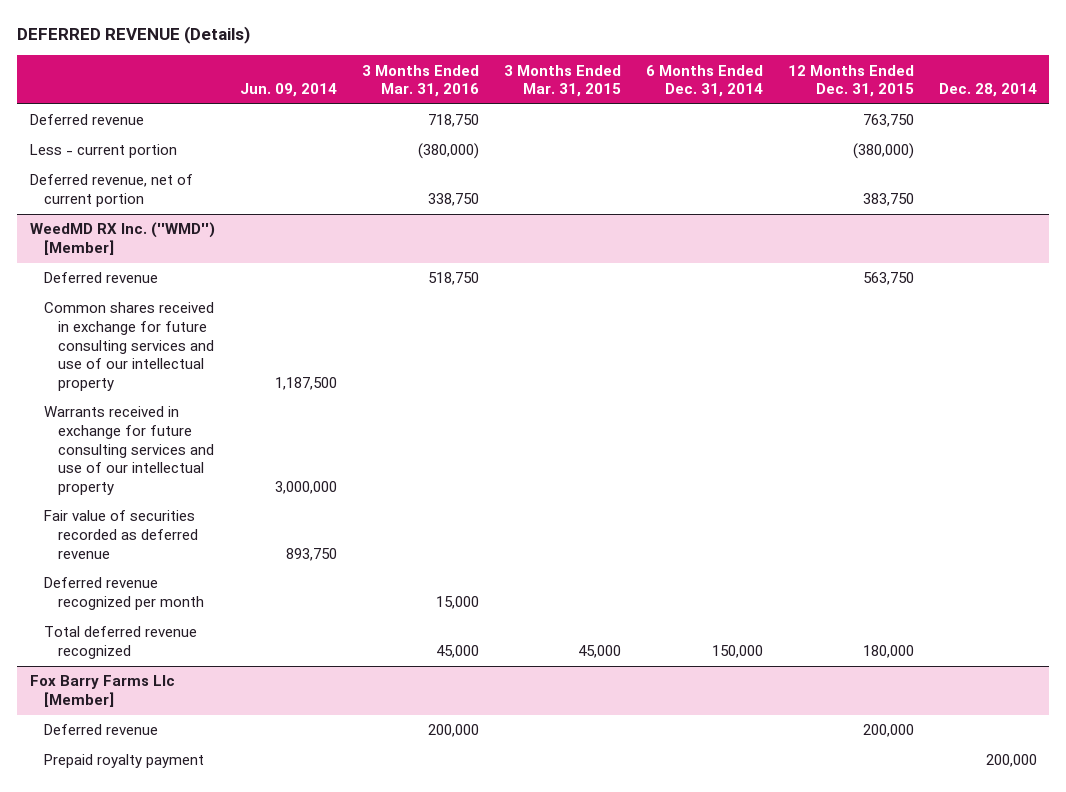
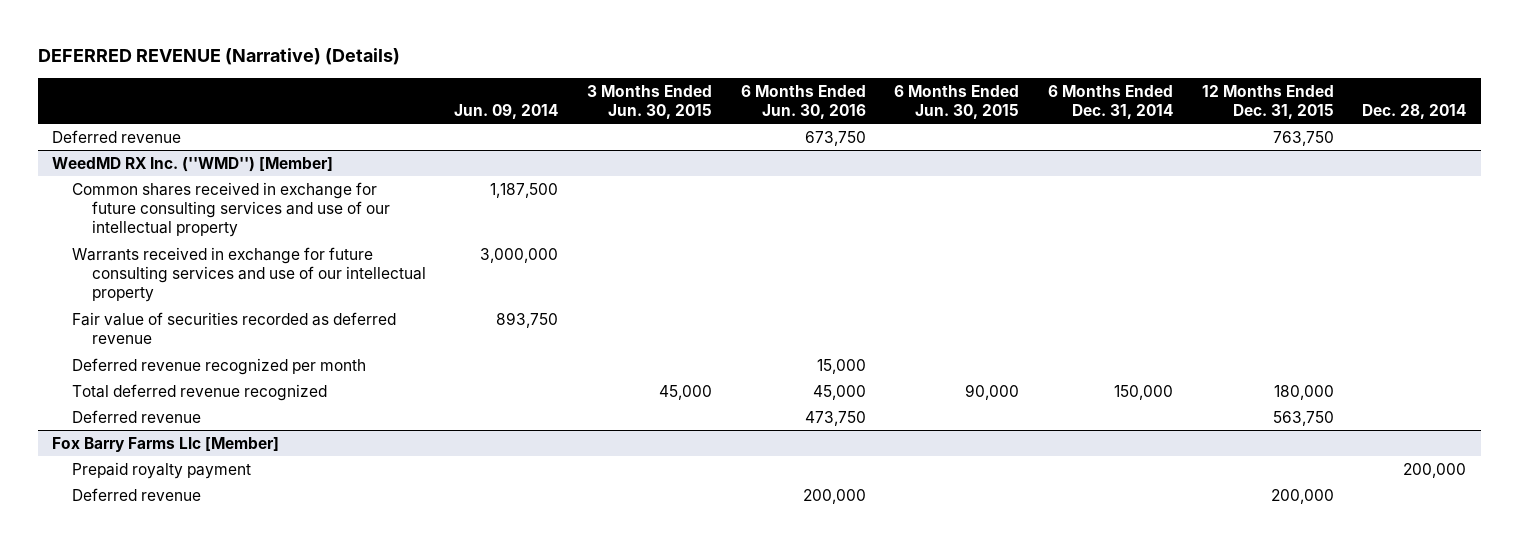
[17,26,251,45] DEFERRED REVENUE (Details) -> [37,48,400,66] DEFERRED REVENUE (Narrative) (Details)
[361,64,479,98] 3 Months Ended Mar. 31, 2016 -> none
[503,64,621,98] 3 Months Ended Mar. 31, 2015 -> none
none -> [587,84,713,119] 3 Months Ended Jun. 30, 2015
none -> [740,84,866,119] 6 Months Ended Jun. 30, 2016
none -> [894,84,1020,119] 6 Months Ended Jun. 30, 2015
[29,144,177,159] Less - current portion -> none
[29,174,193,207] Deferred revenue, net of current portion -> none
[43,272,158,284] Deferred revenue -> [72,409,202,423] Deferred revenue
[43,724,158,736] Deferred revenue -> [72,487,202,501] Deferred revenue

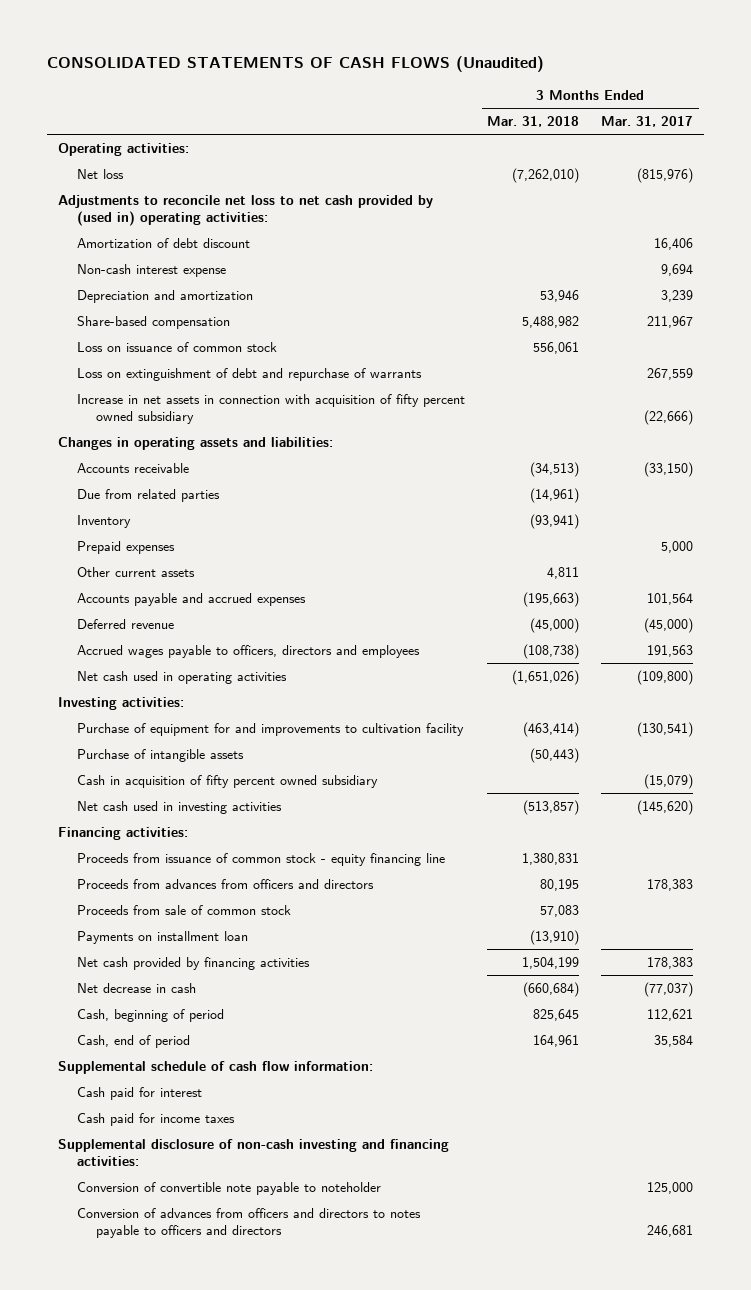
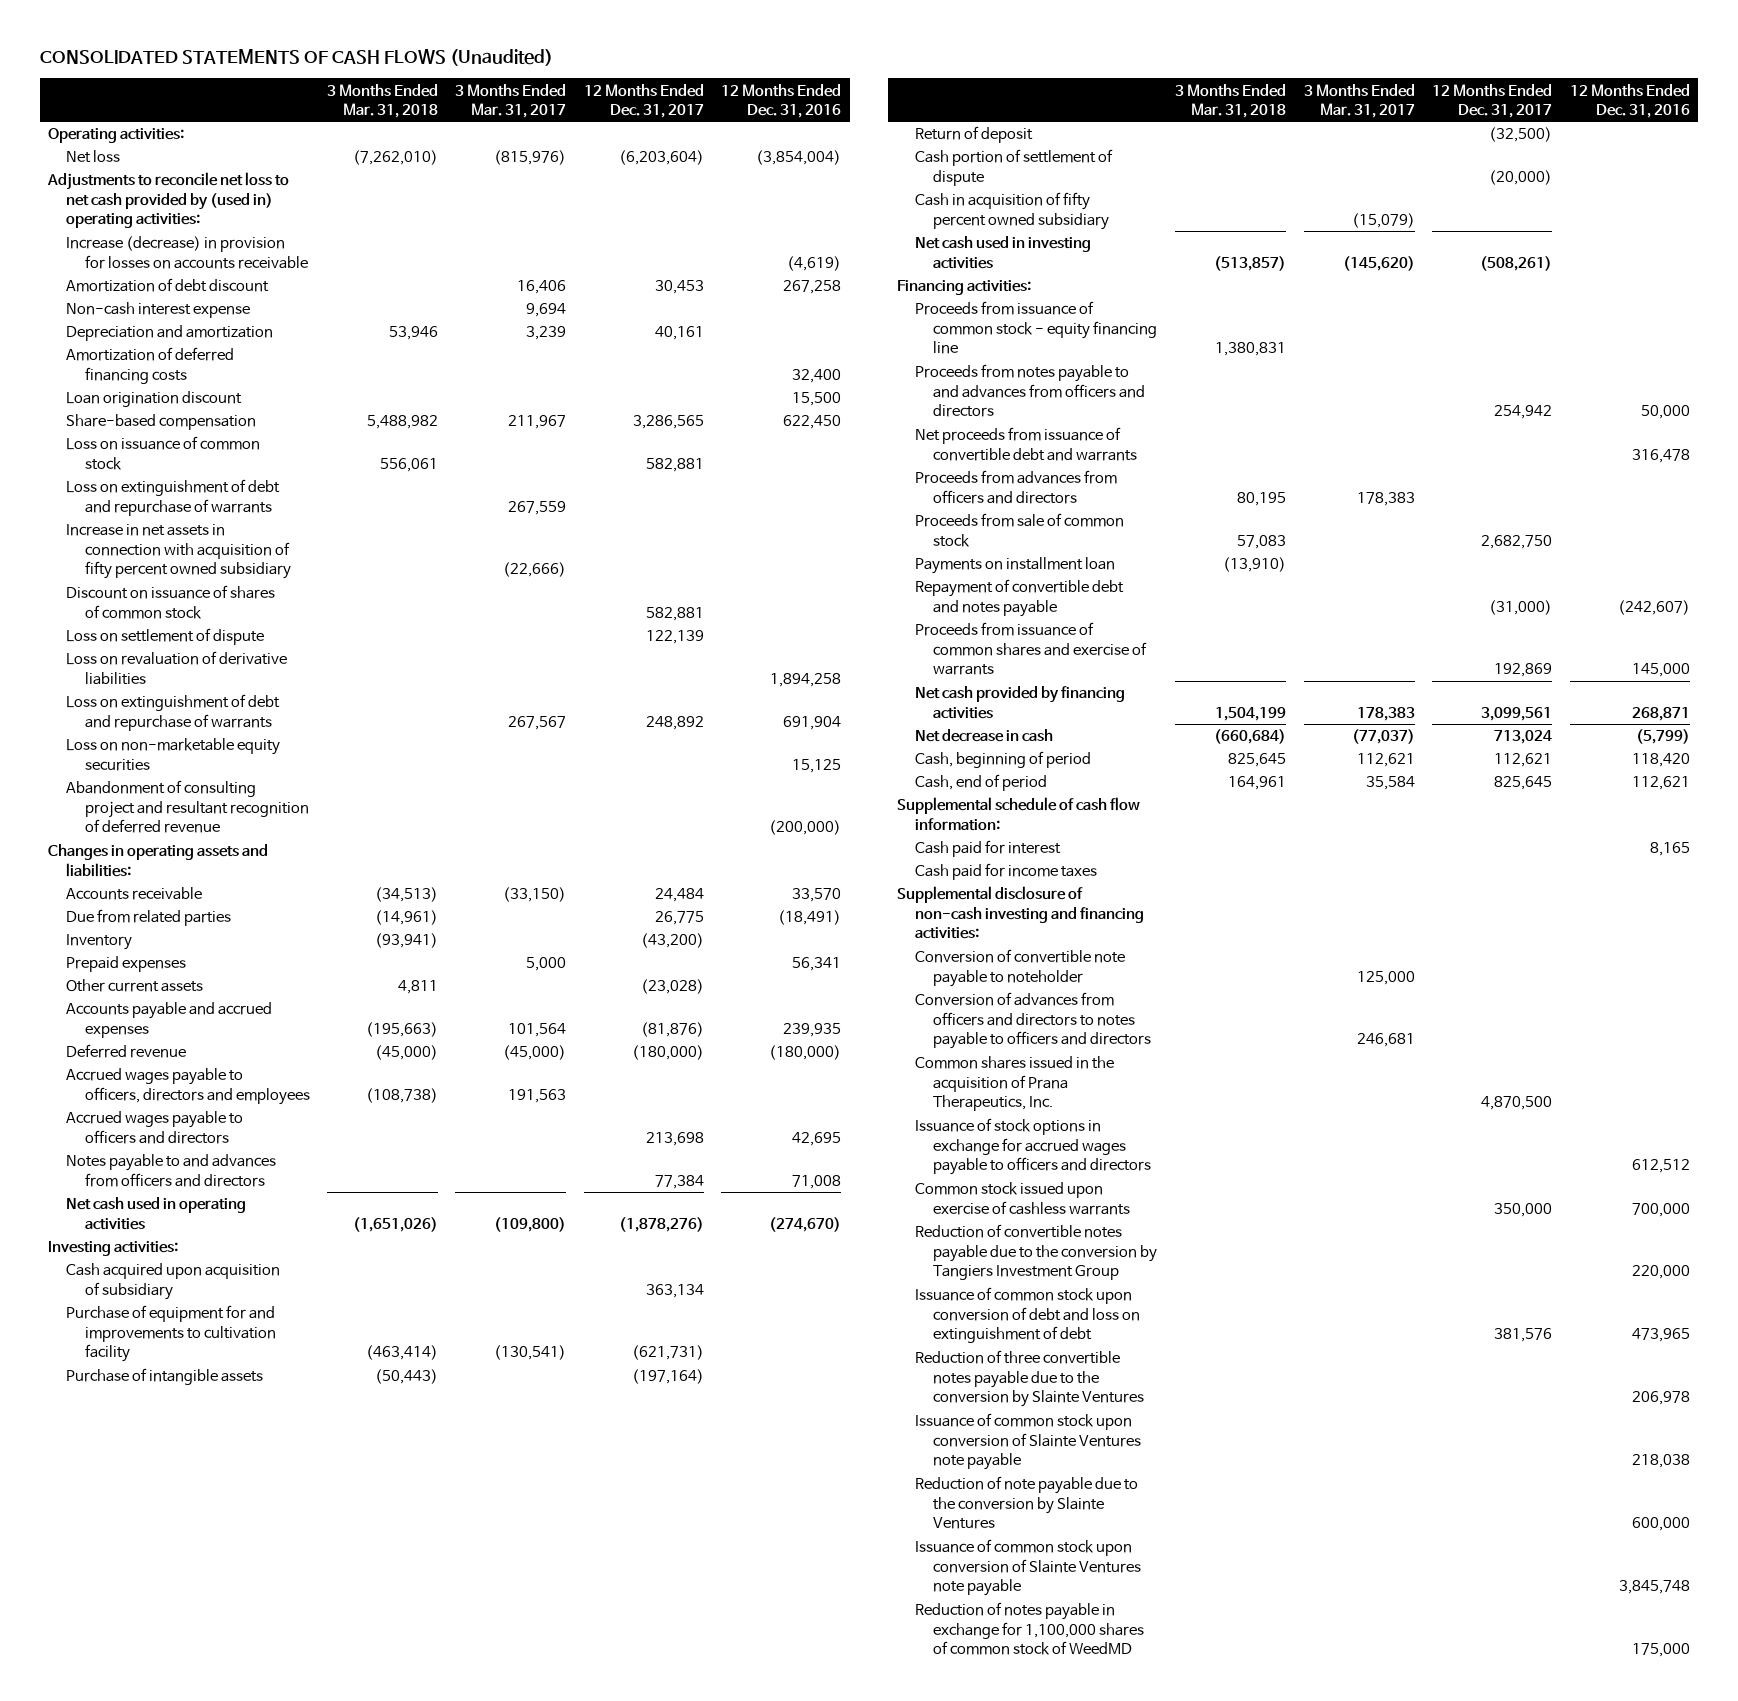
none -> [583,83,704,119] 12 Months Ended Dec. 31, 2017
none -> [721,83,842,119] 12 Months Ended Dec. 31, 2016
none -> [66,236,308,269] Increase (decrease) in provision for losses on accounts receivable
none -> [66,347,235,384] Amortization of deferred financing costs
none -> [66,391,243,408] Loan origination discount
none -> [66,585,276,619] Discount on issuance of shares of common stock
none -> [66,628,265,646] Loss on settlement of dispute
none -> [66,651,288,685] Loss on revaluation of derivative liabilities
none -> [66,694,281,731] Loss on extinguishment of debt and repurchase of warrants
none -> [66,738,281,771] Loss on non-marketable equity securities
none -> [66,780,309,834] Abandonment of consulting project and resultant recognition of deferred revenue
none -> [66,1111,244,1144] Accrued wages payable to officers and directors
none -> [66,1154,277,1187] Notes payable to and advances from officers and directors
none -> [66,1263,281,1300] Cash acquired upon acquisition of subsidiary
none -> [914,126,1033,144] Return of deposit
none -> [914,149,1113,186] Cash portion of settlement of dispute
none -> [914,364,1145,418] Proceeds from notes payable to and advances from officers and directors
none -> [914,427,1137,461] Net proceeds from issuance of convertible debt and warrants
none -> [914,579,1124,617] Repayment of convertible debt and notes payable
none -> [914,622,1147,676] Proceeds from issuance of common shares and exercise of warrants
none -> [914,1056,1114,1112] Common shares issued in the acquisition of Prana Therapeutics, Inc.
none -> [914,1118,1151,1176] Issuance of stock options in exchange for accrued wages payable to officers and directors
none -> [914,1182,1130,1215] Common stock issued upon exercise of cashless warrants
none -> [914,1224,1157,1281] Reduction of convertible notes payable due to the conversion by Tangiers Investment Group
none -> [914,1287,1140,1344] Issuance of common stock upon conversion of debt and loss on extinguishment of debt
none -> [914,1350,1144,1408] Reduction of three convertible notes payable due to the conversion by Slainte Ventures
none -> [914,1413,1141,1471] Issuance of common stock upon conversion of Slainte Ventures note payable
none -> [914,1476,1138,1530] Reduction of note payable due to the conversion by Slainte Ventures
none -> [914,1539,1141,1597] Issuance of common stock upon conversion of Slainte Ventures note payable
none -> [914,1602,1144,1656] Reduction of notes payable in exchange for 1,100,000 shares of common stock of WeedMD

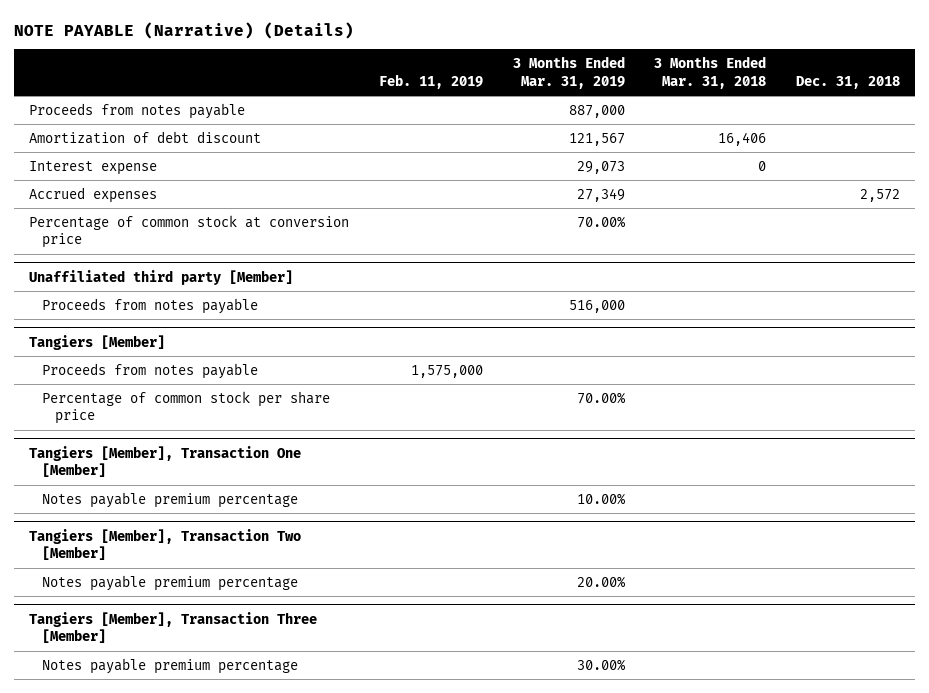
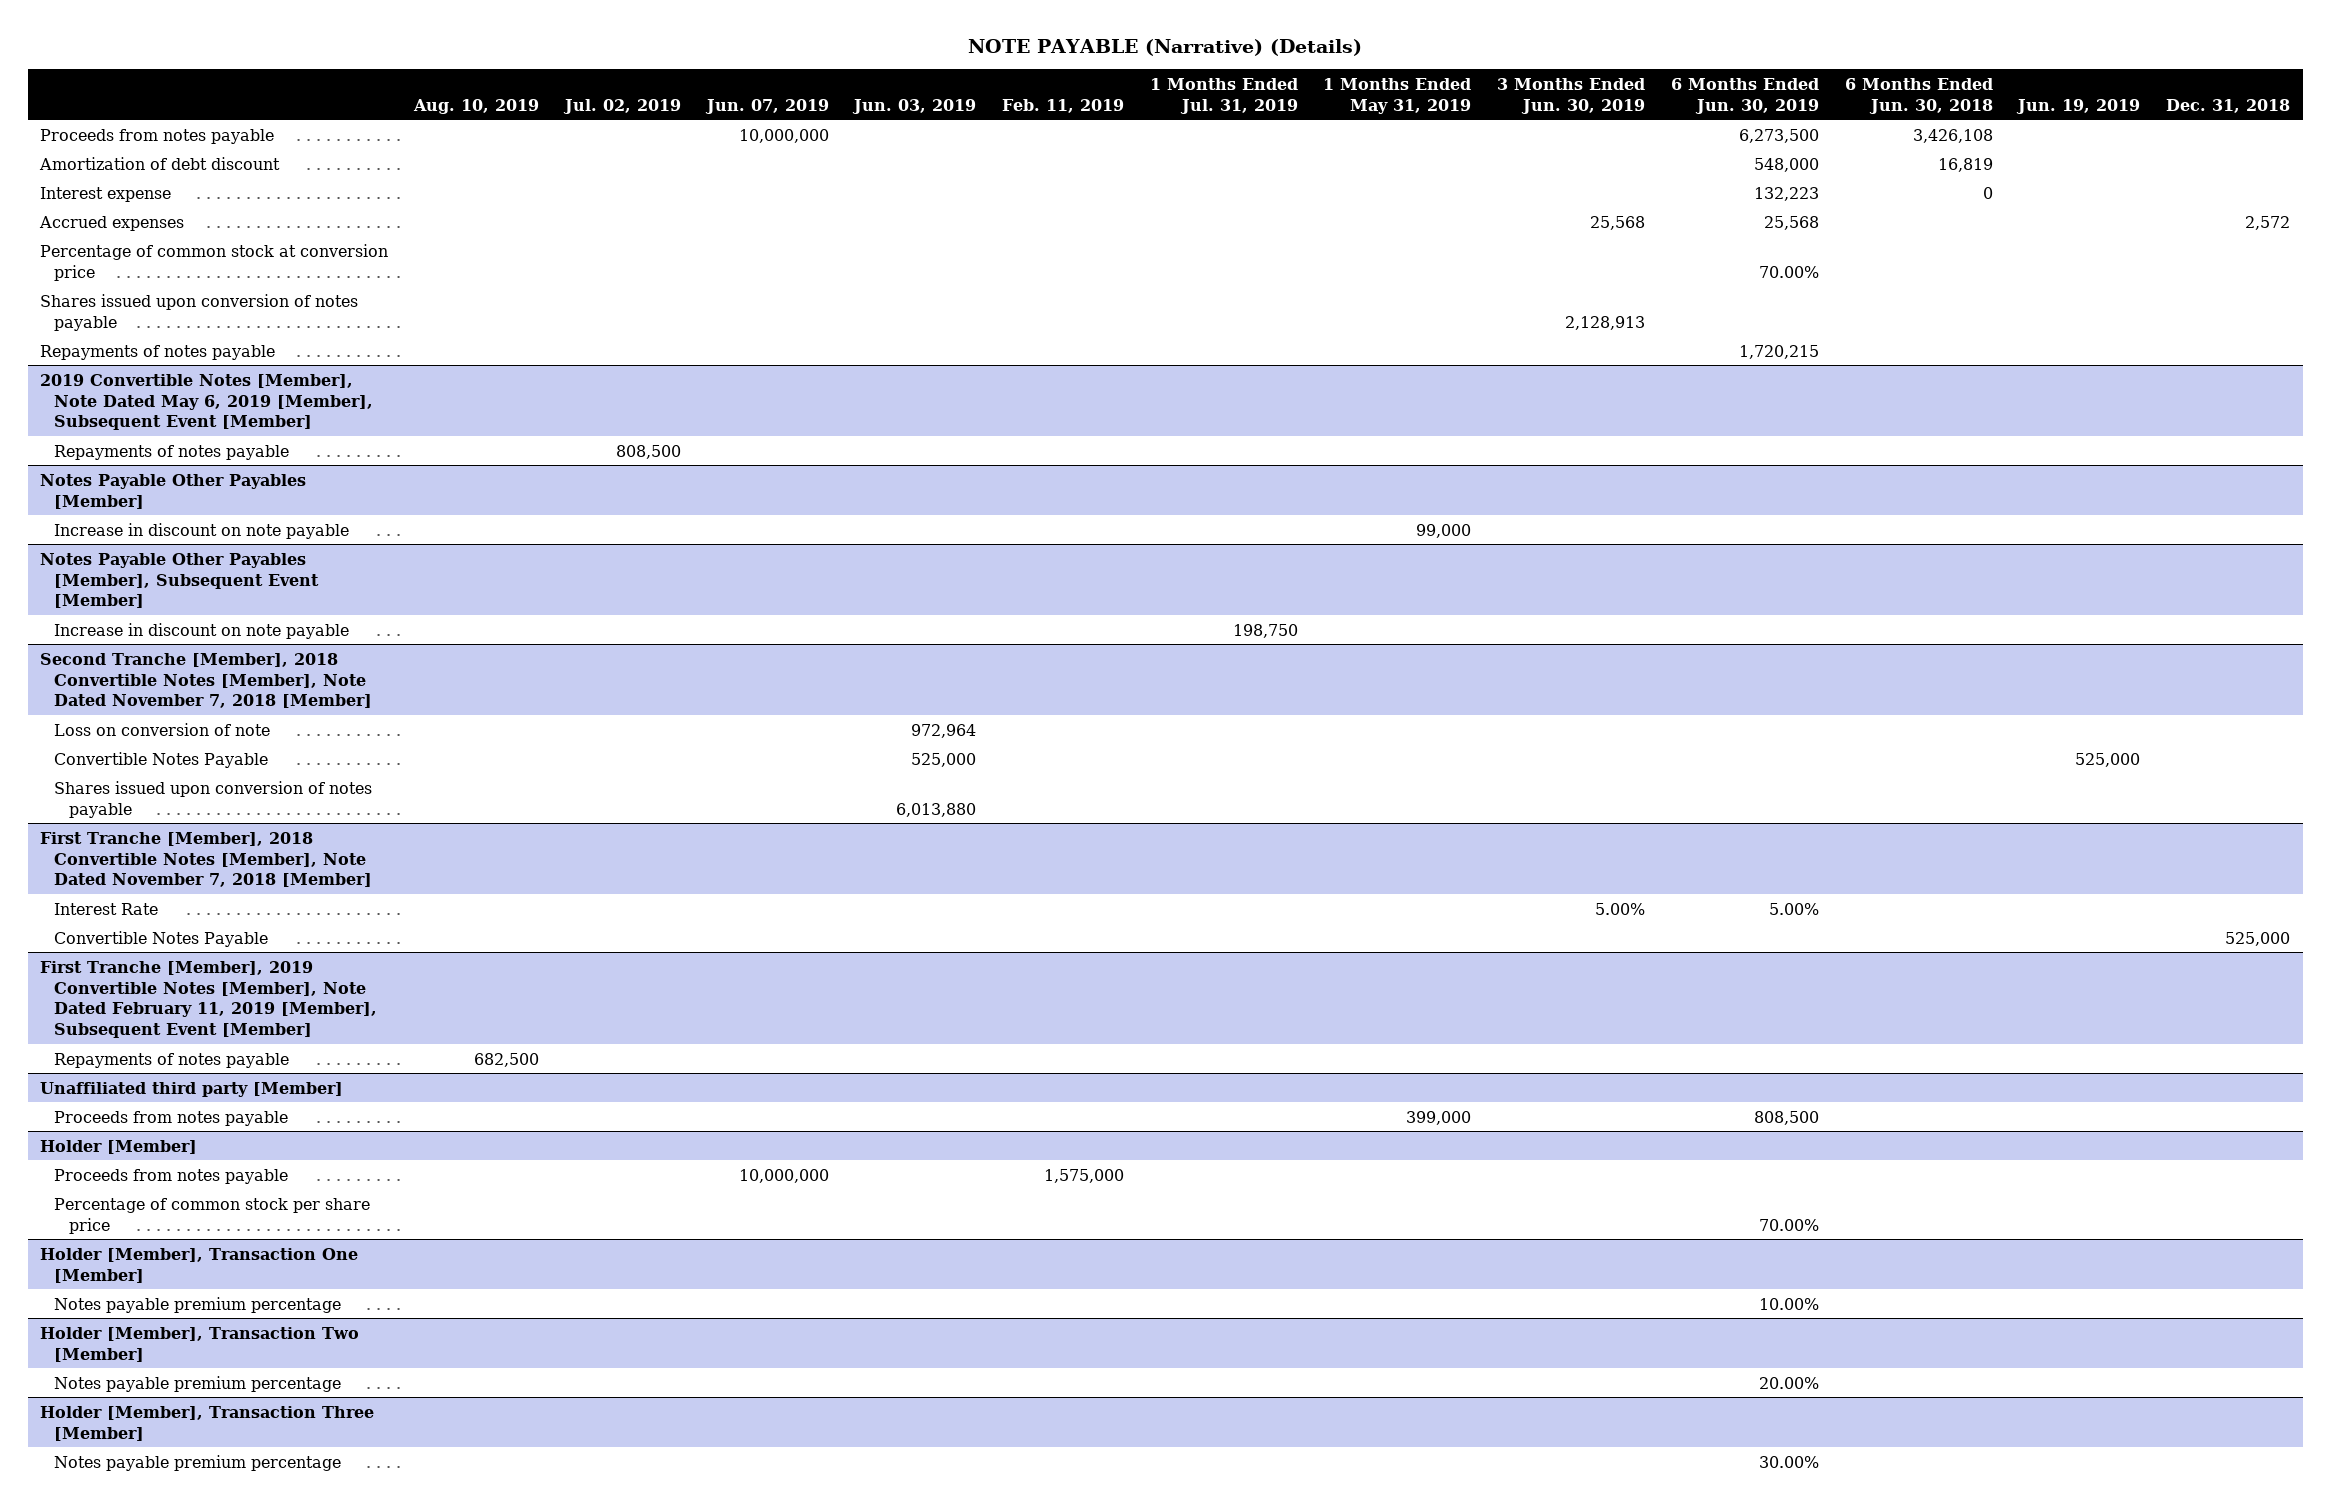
[512,56,625,89] 3 Months Ended Mar. 31, 2019 -> none
[654,56,767,89] 3 Months Ended Mar. 31, 2018 -> none
none -> [413,98,540,114] Aug. 10, 2019
none -> [562,98,681,114] Jul. 02, 2019
none -> [704,98,829,114] Jun. 07, 2019
none -> [852,98,977,114] Jun. 03, 2019
none -> [1149,77,1298,114] 1 Months Ended Jul. 31, 2019
none -> [1323,77,1472,114] 1 Months Ended May 31, 2019
none -> [1497,77,1646,114] 3 Months Ended Jun. 30, 2019
none -> [1670,77,1819,114] 6 Months Ended Jun. 30, 2019
none -> [1844,77,1993,114] 6 Months Ended Jun. 30, 2018
none -> [2016,98,2141,114] Jun. 19, 2019
none -> [40,293,359,331] Shares issued upon conversion of notes payable
none -> [40,344,276,360] Repayments of notes payable
none -> [40,373,374,431] 2019 Convertible Notes [Member], Note Dated May 6, 2019 [Member], Subsequent Event [Member]
none -> [54,444,290,460] Repayments of notes payable
none -> [40,473,307,509] Notes Payable Other Payables [Member]
none -> [54,522,350,539] Increase in discount on note payable
none -> [40,552,320,609] Notes Payable Other Payables [Member], Subsequent Event [Member]
none -> [54,622,350,639] Increase in discount on note payable
none -> [40,652,373,709] Second Tranche [Member], 2018 Convertible Notes [Member], Note Dated November 7, 2018 [Member]
none -> [54,722,271,736] Loss on conversion of note
none -> [54,751,269,768] Convertible Notes Payable
none -> [54,780,373,818] Shares issued upon conversion of notes payable
none -> [40,831,373,888] First Tranche [Member], 2018 Convertible Notes [Member], Note Dated November 7, 2018 [Member]
none -> [54,902,159,915] Interest Rate
none -> [54,930,269,947] Convertible Notes Payable
none -> [40,960,378,1039] First Tranche [Member], 2019 Convertible Notes [Member], Note Dated February 11, 2019 [Member], Subsequent Event [Member]
none -> [54,1052,290,1068] Repayments of notes payable
[29,334,166,350] Tangiers [Member] -> [40,1139,198,1154] Holder [Member]
[29,445,302,478] Tangiers [Member], Transaction One [Member] -> [40,1247,359,1283] Holder [Member], Transaction One [Member]
[29,528,302,561] Tangiers [Member], Transaction Two [Member] -> [40,1326,360,1362] Holder [Member], Transaction Two [Member]
[29,611,318,644] Tangiers [Member], Transaction Three [Member] -> [40,1405,375,1441] Holder [Member], Transaction Three [Member]

